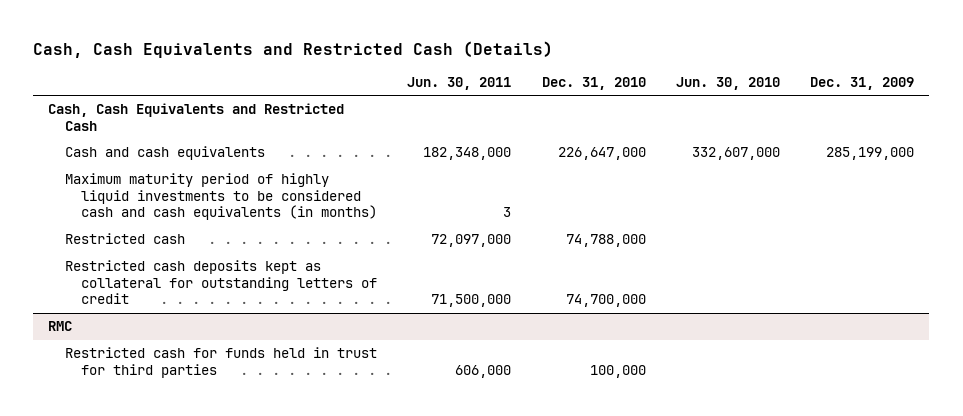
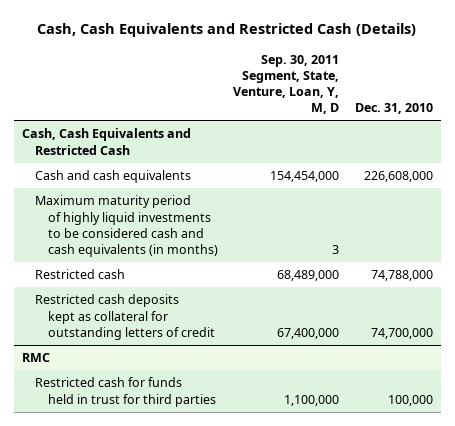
[407,77,512,91] Jun. 30, 2011 -> none
[676,77,781,91] Jun. 30, 2010 -> none
[810,77,915,91] Dec. 31, 2009 -> none
none -> [233,54,340,115] Sep. 30, 2011 Segment, State, Venture, Loan, Y, M, D
[557,147,646,161] 226,647,000 -> [363,171,433,183] 226,608,000

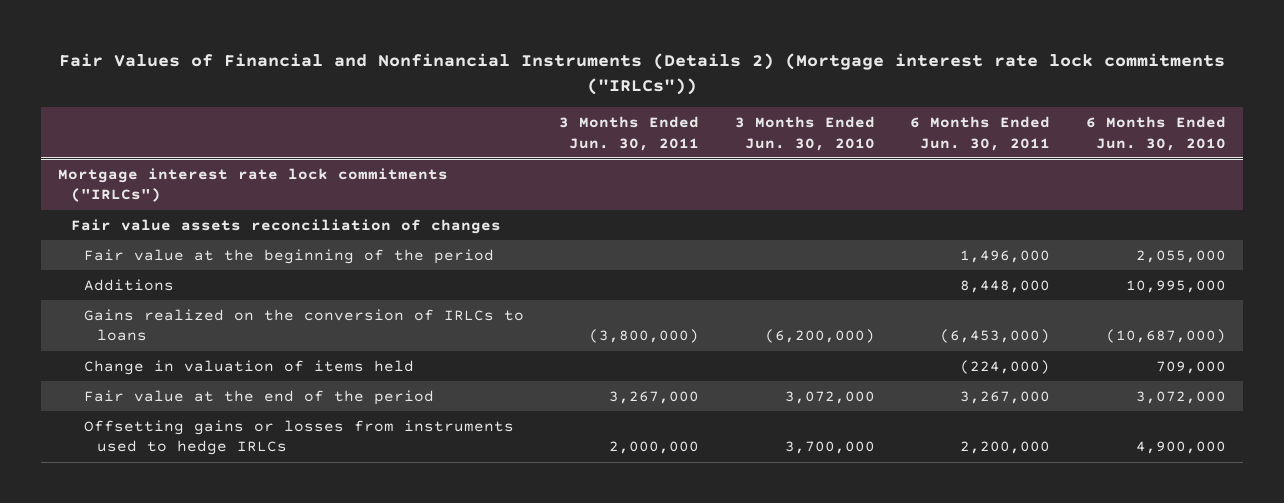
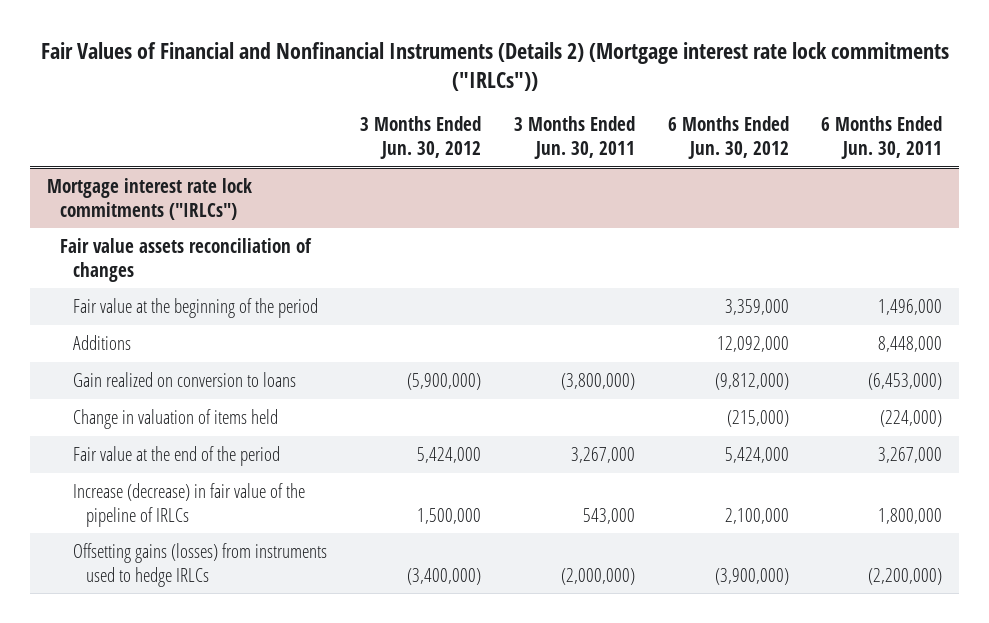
[734,116,875,151] 3 Months Ended Jun. 30, 2010 -> none
[1085,116,1226,151] 6 Months Ended Jun. 30, 2010 -> none
none -> [359,116,481,159] 3 Months Ended Jun. 30, 2012
none -> [667,116,789,159] 6 Months Ended Jun. 30, 2012
[84,308,525,342] Gains realized on the conversion of IRLCs to loans -> [72,371,296,387] Gain realized on conversion to loans
none -> [72,482,305,527] Increase (decrease) in fair value of the pipeline of IRLCs
[84,419,515,456] Offsetting gains or losses from instruments used to hedge IRLCs -> [72,542,327,587] Offsetting gains (losses) from instruments used to hedge IRLCs
[609,441,700,455] 2,000,000 -> [560,567,635,585] (2,000,000)
[960,441,1051,455] 2,200,000 -> [868,567,943,585] (2,200,000)

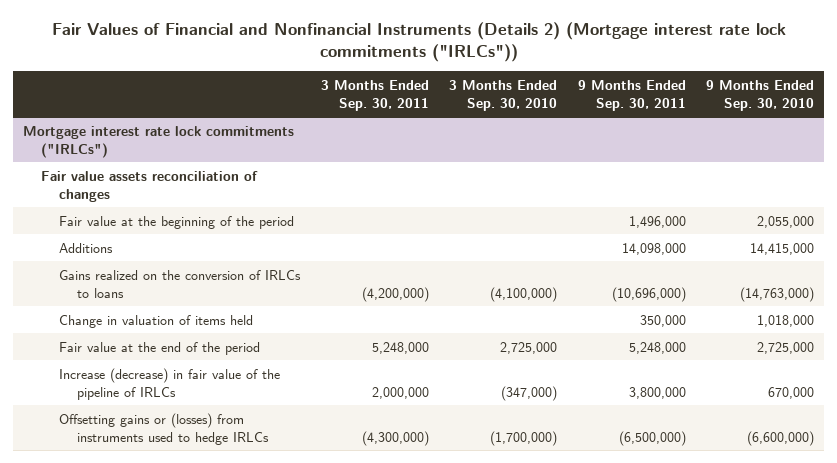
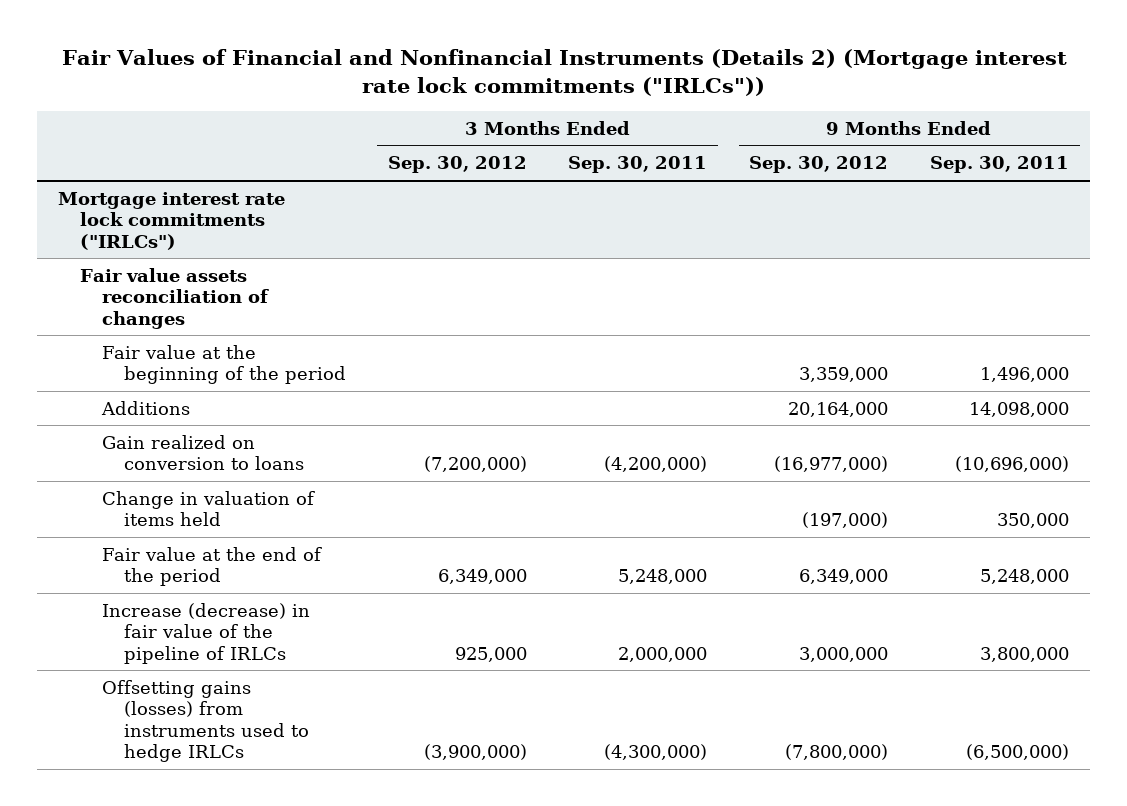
[449,79,558,111] 3 Months Ended Sep. 30, 2010 -> none
[706,79,815,111] 9 Months Ended Sep. 30, 2010 -> none
none -> [387,156,527,174] Sep. 30, 2012
none -> [749,156,889,174] Sep. 30, 2012
[58,269,301,298] Gains realized on the conversion of IRLCs to loans -> [101,434,304,471] Gain realized on conversion to loans
[58,412,269,445] Offsetting gains or (losses) from instruments used to hedge IRLCs -> [101,679,309,763] Offsetting gains (losses) from instruments used to hedge IRLCs

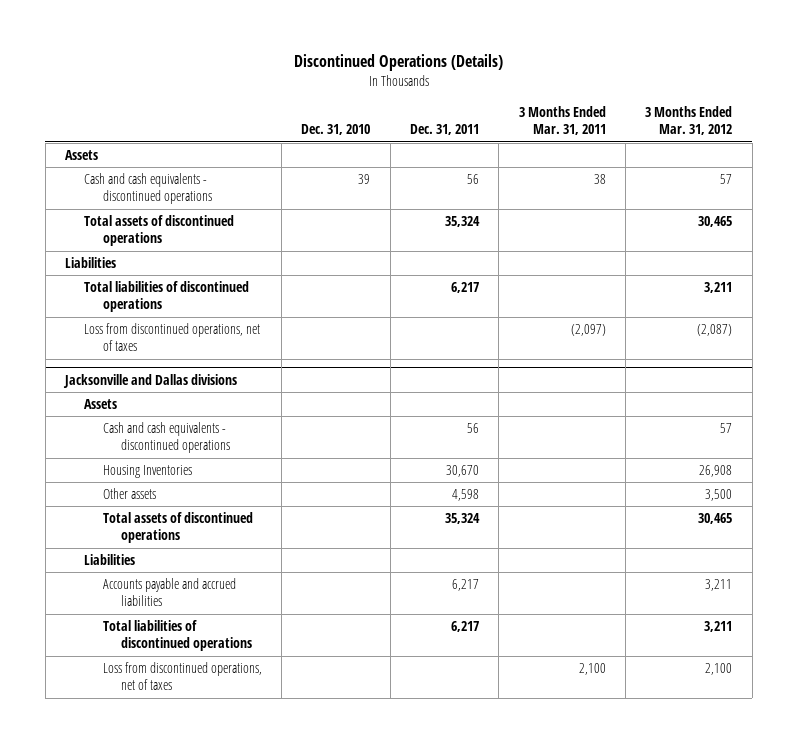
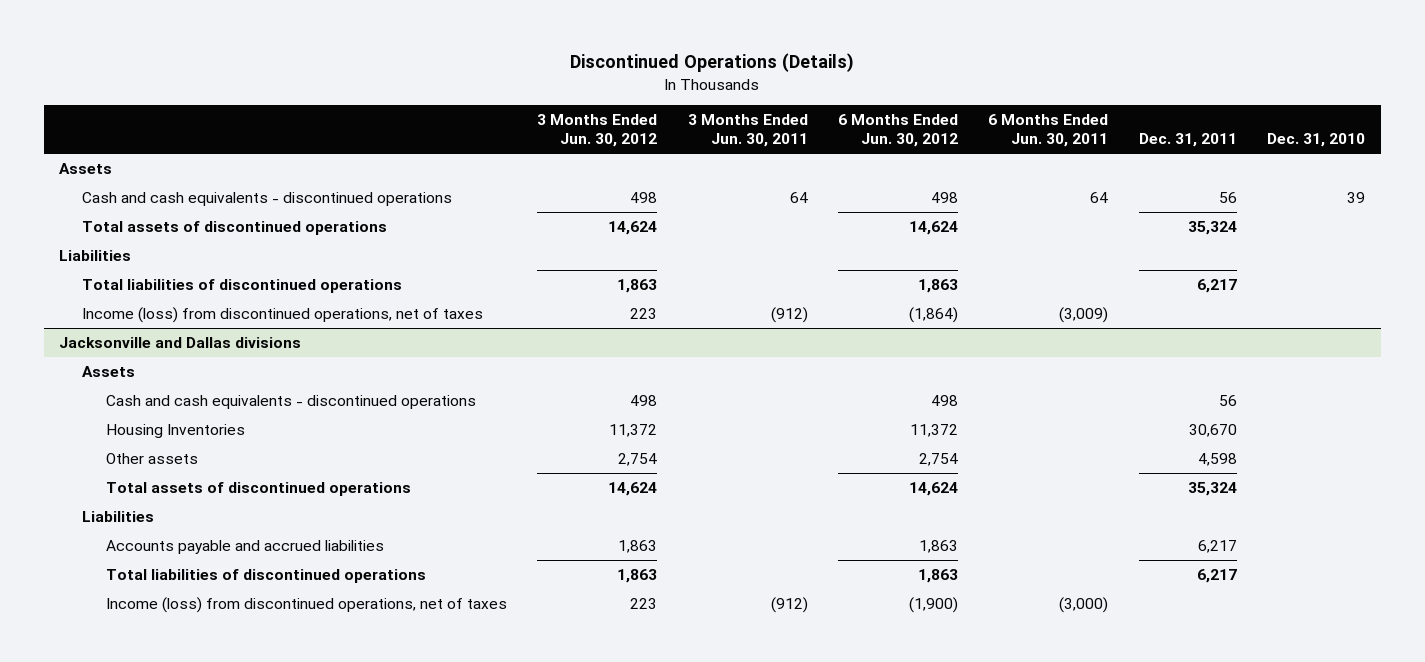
[518,105,606,136] 3 Months Ended Mar. 31, 2011 -> none
[645,105,733,136] 3 Months Ended Mar. 31, 2012 -> none
none -> [537,114,658,148] 3 Months Ended Jun. 30, 2012
none -> [687,114,808,148] 3 Months Ended Jun. 30, 2011
none -> [837,114,958,148] 6 Months Ended Jun. 30, 2012
none -> [988,114,1109,148] 6 Months Ended Jun. 30, 2011
[83,323,260,352] Loss from discontinued operations, net of taxes -> [82,307,484,324] Income (loss) from discontinued operations, net of taxes
[102,662,262,691] Loss from discontinued operations, net of taxes -> [105,597,507,614] Income (loss) from discontinued operations, net of taxes

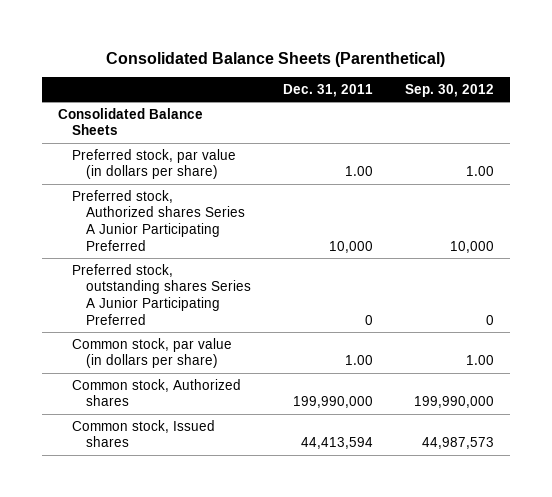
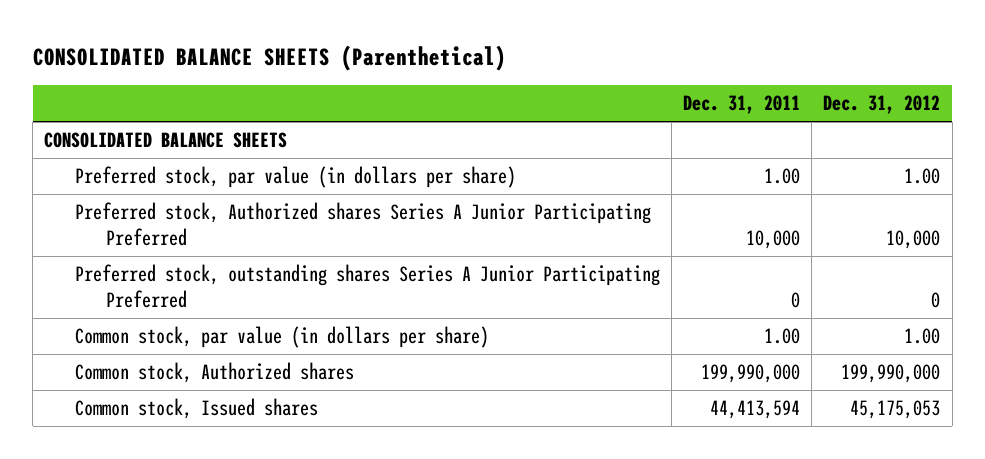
[106,51,446,67] Consolidated Balance Sheets (Parenthetical) -> [32,44,506,71] CONSOLIDATED BALANCE SHEETS (Parenthetical)
[404,84,494,98] Sep. 30, 2012 -> none
none -> [823,95,941,115] Dec. 31, 2012
[58,107,204,136] Consolidated Balance Sheets -> [44,132,288,149] CONSOLIDATED BALANCE SHEETS

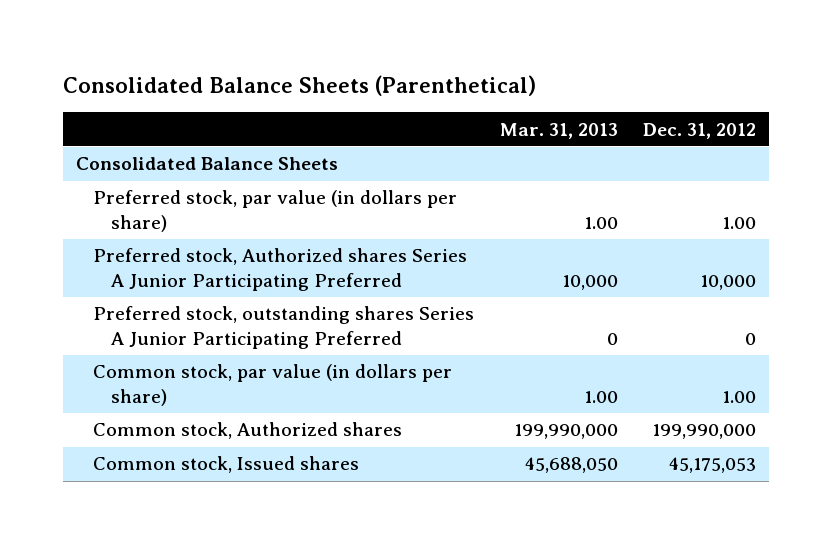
[32,44,506,71] CONSOLIDATED BALANCE SHEETS (Parenthetical) -> [63,74,537,96] Consolidated Balance Sheets (Parenthetical)
[683,95,801,115] Dec. 31, 2011 -> none
none -> [499,122,618,139] Mar. 31, 2013
[44,132,288,149] CONSOLIDATED BALANCE SHEETS -> [75,157,338,171] Consolidated Balance Sheets

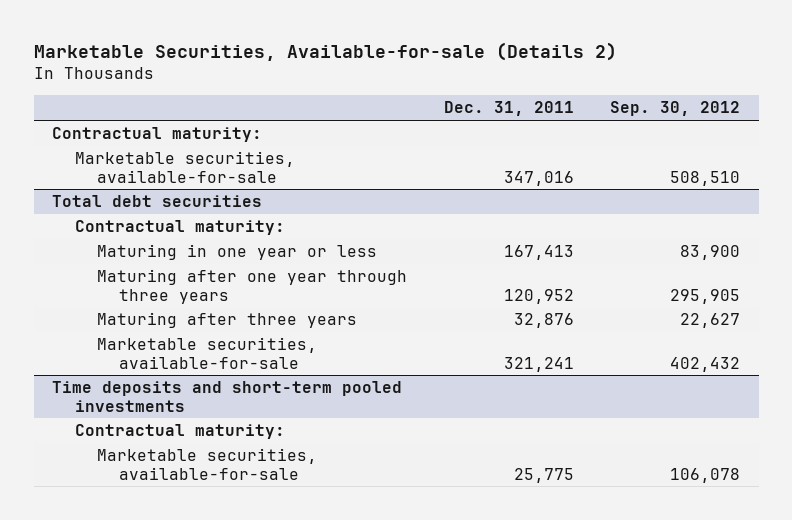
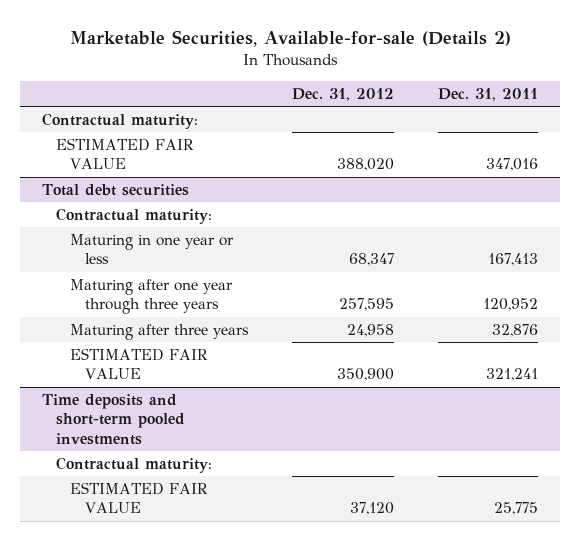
[610,101,741,117] Sep. 30, 2012 -> none
none -> [292,87,395,101] Dec. 31, 2012
[74,151,295,183] Marketable securities, available-for-sale -> [56,138,195,170] ESTIMATED FAIR VALUE
[96,337,317,369] Marketable securities, available-for-sale -> [70,348,209,380] ESTIMATED FAIR VALUE
[96,448,317,480] Marketable securities, available-for-sale -> [70,482,209,514] ESTIMATED FAIR VALUE

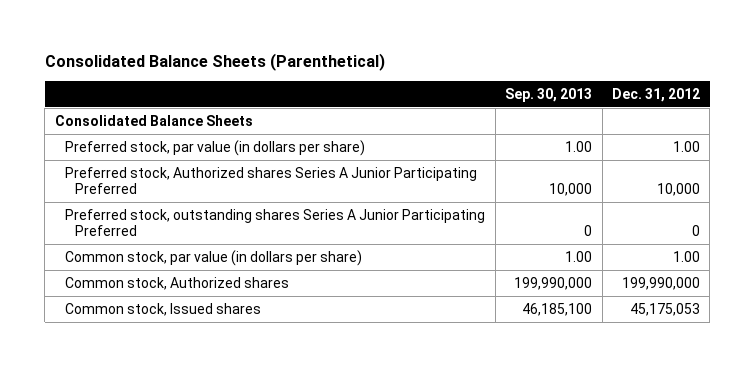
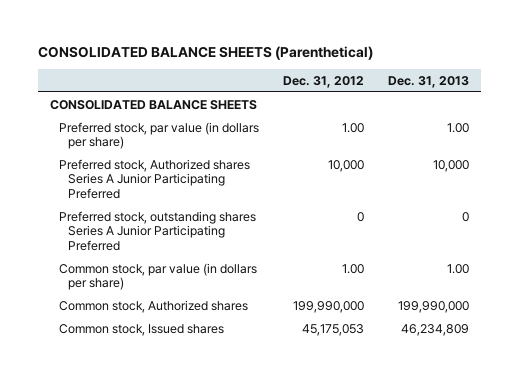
[44,52,385,71] Consolidated Balance Sheets (Parenthetical) -> [37,45,373,60] CONSOLIDATED BALANCE SHEETS (Parenthetical)
[505,87,593,102] Sep. 30, 2013 -> none
none -> [388,75,470,88] Dec. 31, 2013
[54,114,253,126] Consolidated Balance Sheets -> [49,99,257,110] CONSOLIDATED BALANCE SHEETS

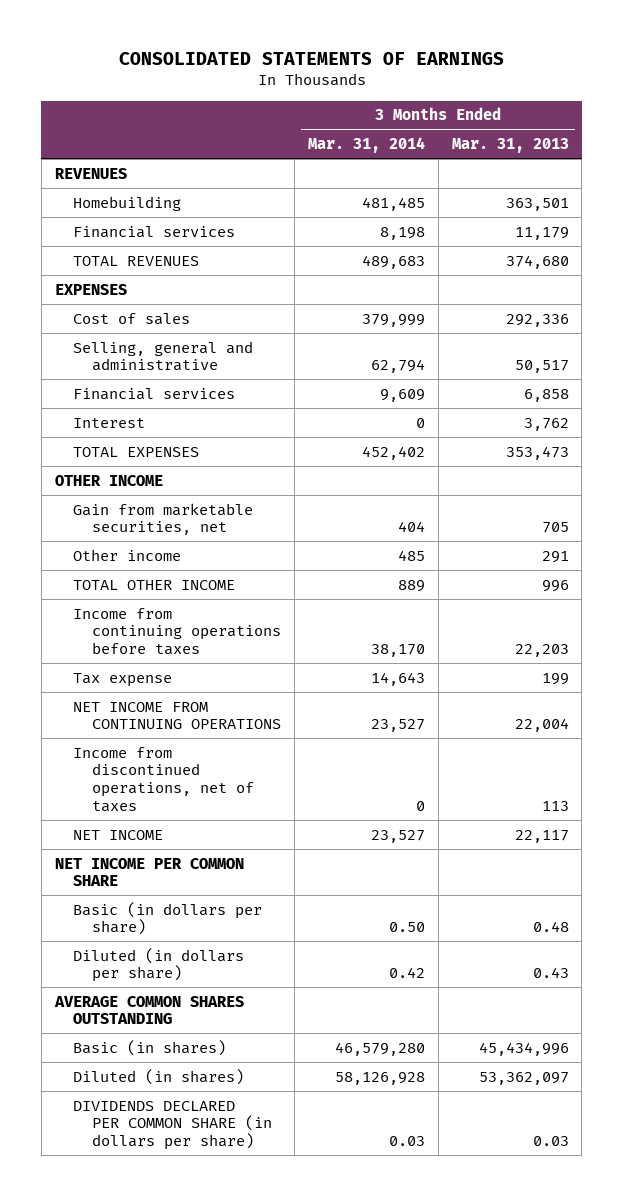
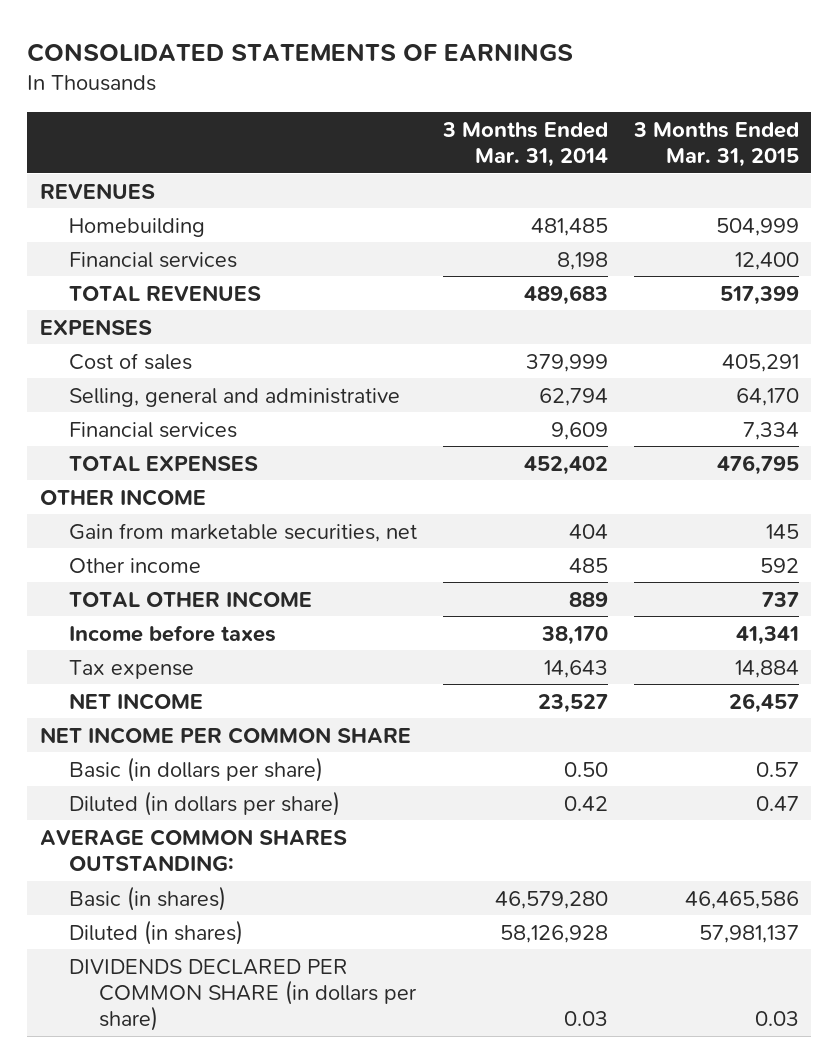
[451,138,569,154] Mar. 31, 2013 -> none
none -> [632,122,799,168] 3 Months Ended Mar. 31, 2015
[73,417,146,428] Interest -> none
[73,607,281,655] Income from continuing operations before taxes -> [69,624,277,642] Income before taxes
[73,701,281,730] NET INCOME FROM CONTINUING OPERATIONS -> none
[73,746,254,812] Income from discontinued operations, net of taxes -> none
[53,995,244,1025] AVERAGE COMMON SHARES OUTSTANDING -> [39,828,347,871] AVERAGE COMMON SHARES OUTSTANDING:

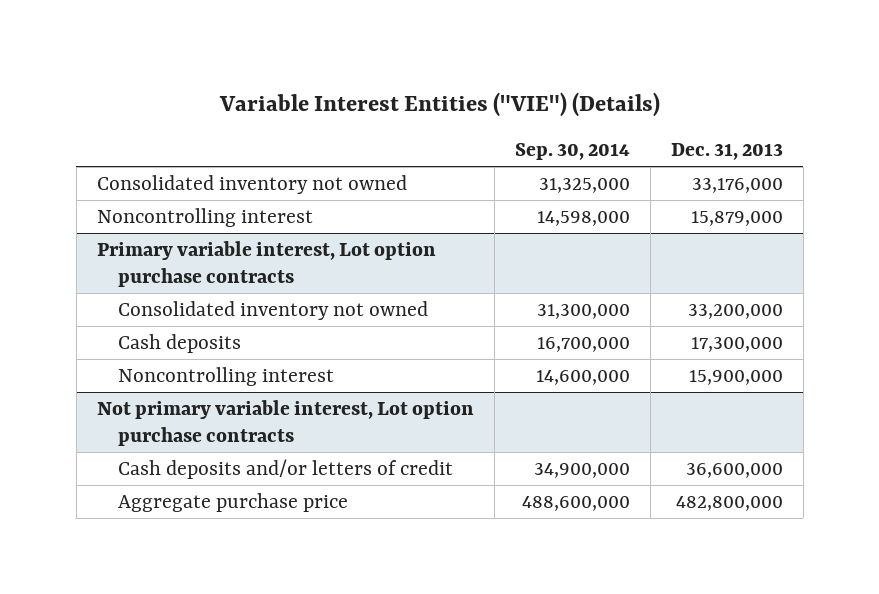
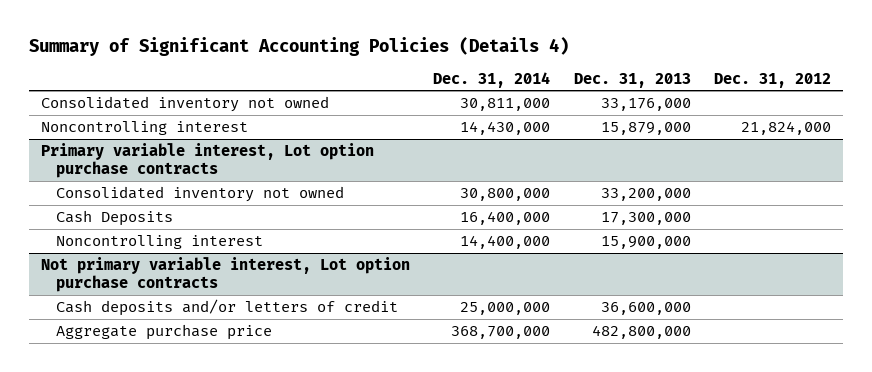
[218,91,660,117] Variable Interest Entities ("VIE") (Details) -> [28,36,569,56] Summary of Significant Accounting Policies (Details 4)
[514,143,630,161] Sep. 30, 2014 -> none
none -> [433,71,551,88] Dec. 31, 2014
none -> [714,72,832,88] Dec. 31, 2012
[117,334,241,354] Cash deposits -> [55,210,173,227] Cash Deposits

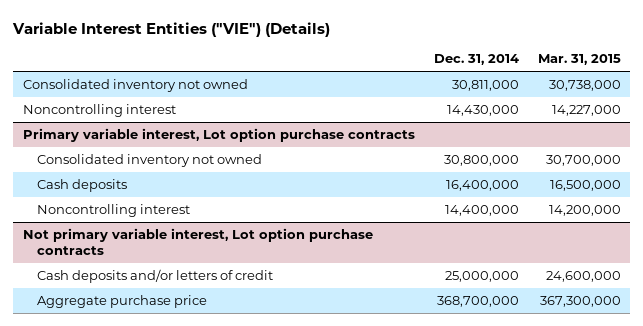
[28,36,569,56] Summary of Significant Accounting Policies (Details 4) -> [12,21,331,37] Variable Interest Entities ("VIE") (Details)
[573,72,691,88] Dec. 31, 2013 -> none
[714,72,832,88] Dec. 31, 2012 -> none
none -> [537,54,621,66] Mar. 31, 2015
[55,210,173,227] Cash Deposits -> [37,178,128,192] Cash deposits

